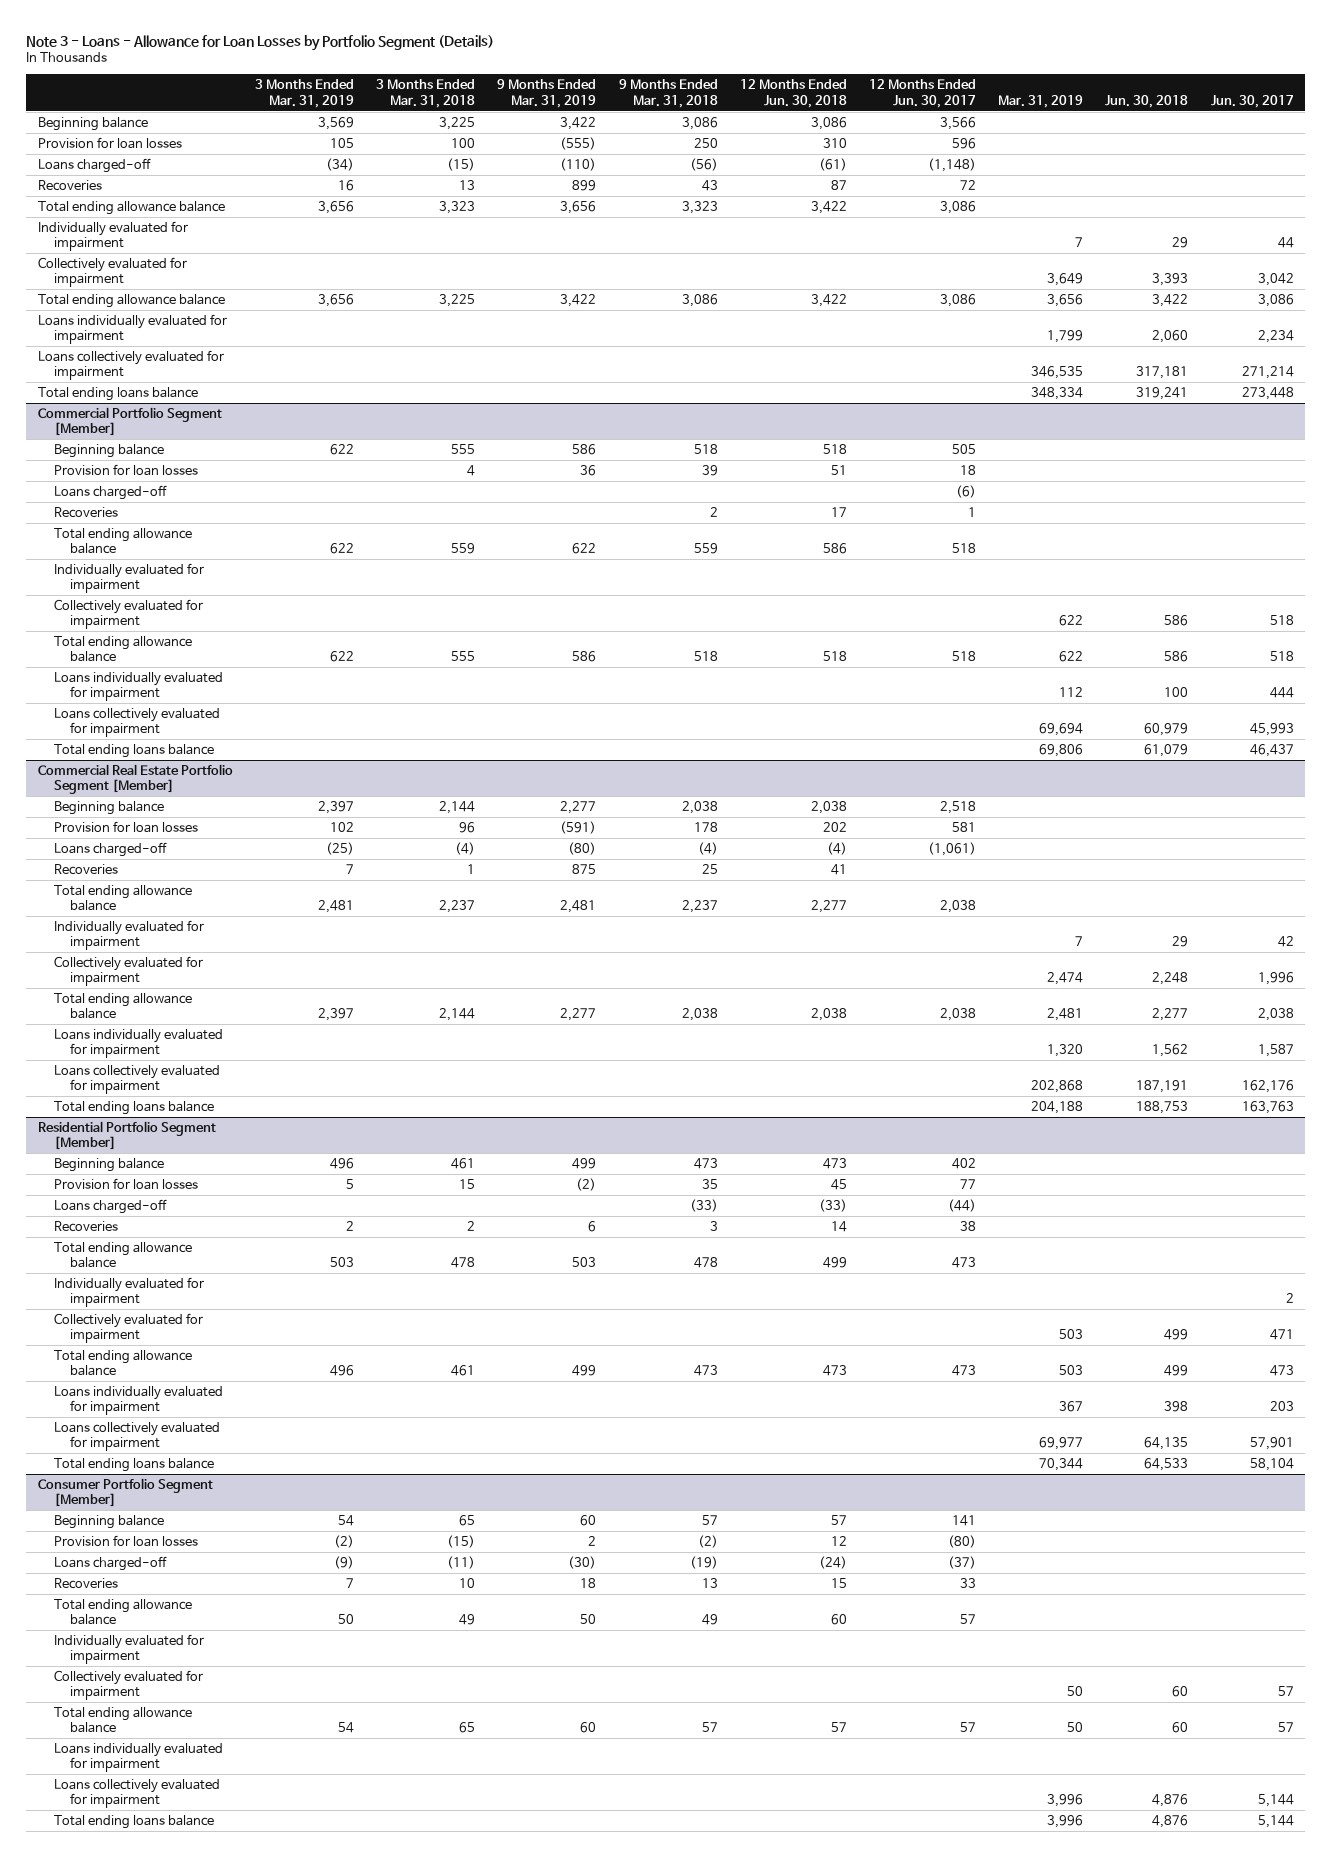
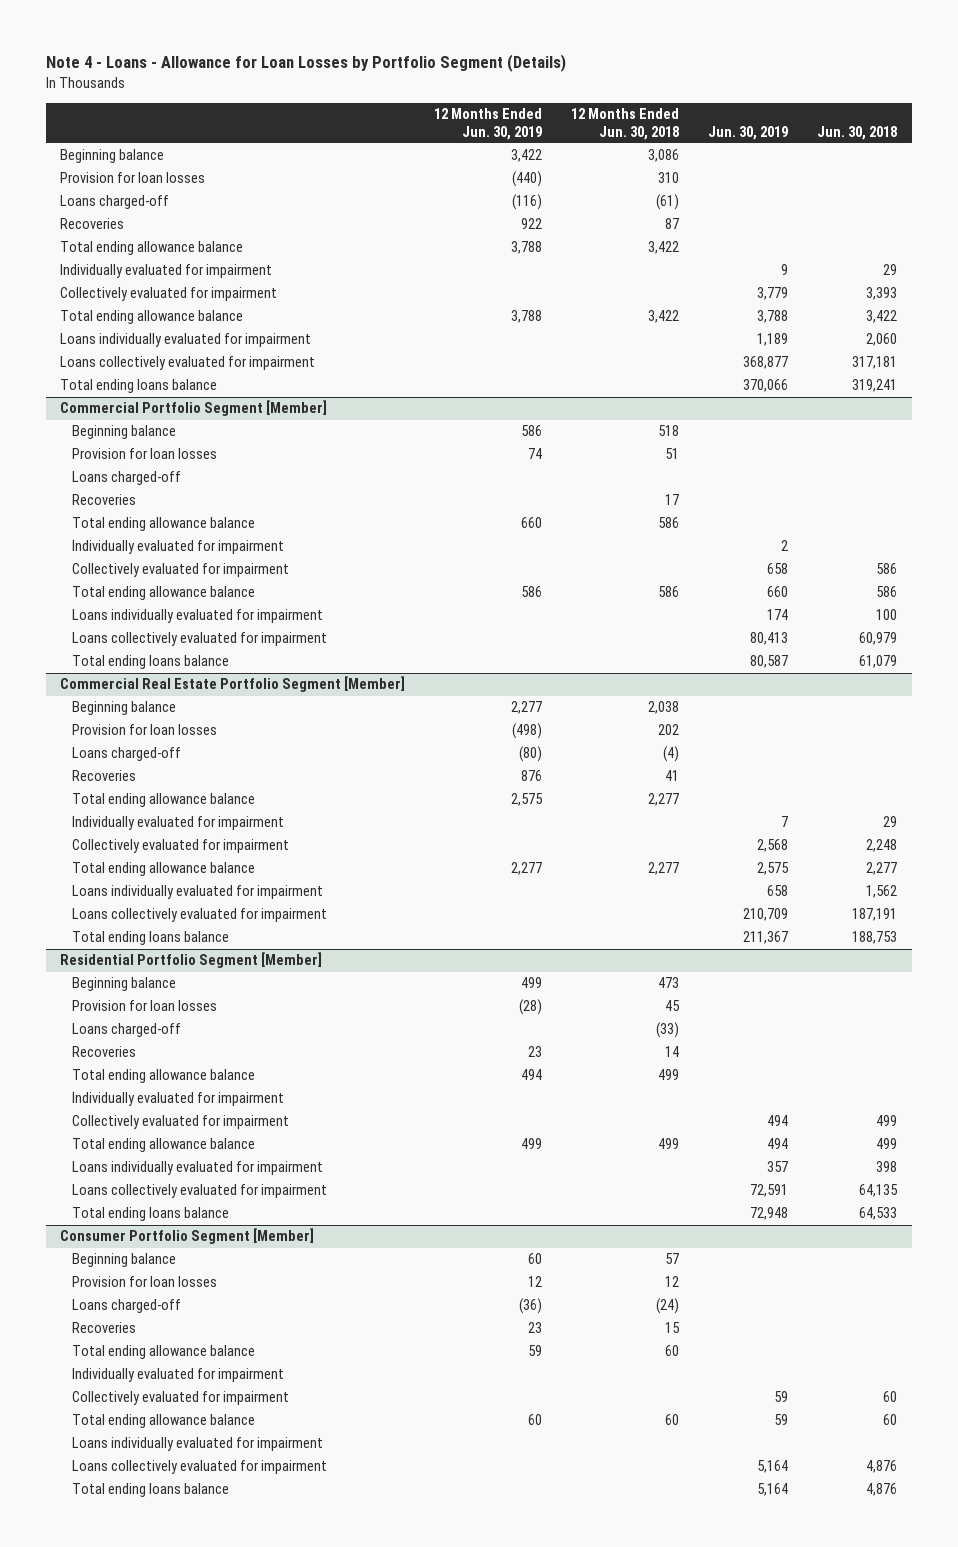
[26,34,495,51] Note 3 - Loans - Allowance for Loan Losses by Portfolio Segment (Details) -> [45,54,566,73] Note 4 - Loans - Allowance for Loan Losses by Portfolio Segment (Details)
[254,79,354,108] 3 Months Ended Mar. 31, 2019 -> none
[376,79,476,108] 3 Months Ended Mar. 31, 2018 -> none
[497,79,597,108] 9 Months Ended Mar. 31, 2019 -> none
[618,79,718,108] 9 Months Ended Mar. 31, 2018 -> none
[869,79,977,108] 12 Months Ended Jun. 30, 2017 -> none
[998,94,1084,108] Mar. 31, 2019 -> none
[1210,94,1294,108] Jun. 30, 2017 -> none
none -> [434,107,543,140] 12 Months Ended Jun. 30, 2019
none -> [708,125,789,140] Jun. 30, 2019
[822,651,847,662] 518 -> [658,586,680,598] 586
[810,1008,847,1022] 2,038 -> [648,862,680,876] 2,277
[822,1365,847,1377] 473 -> [658,1138,680,1150] 499
[830,1722,847,1733] 57 -> [665,1414,680,1426] 60

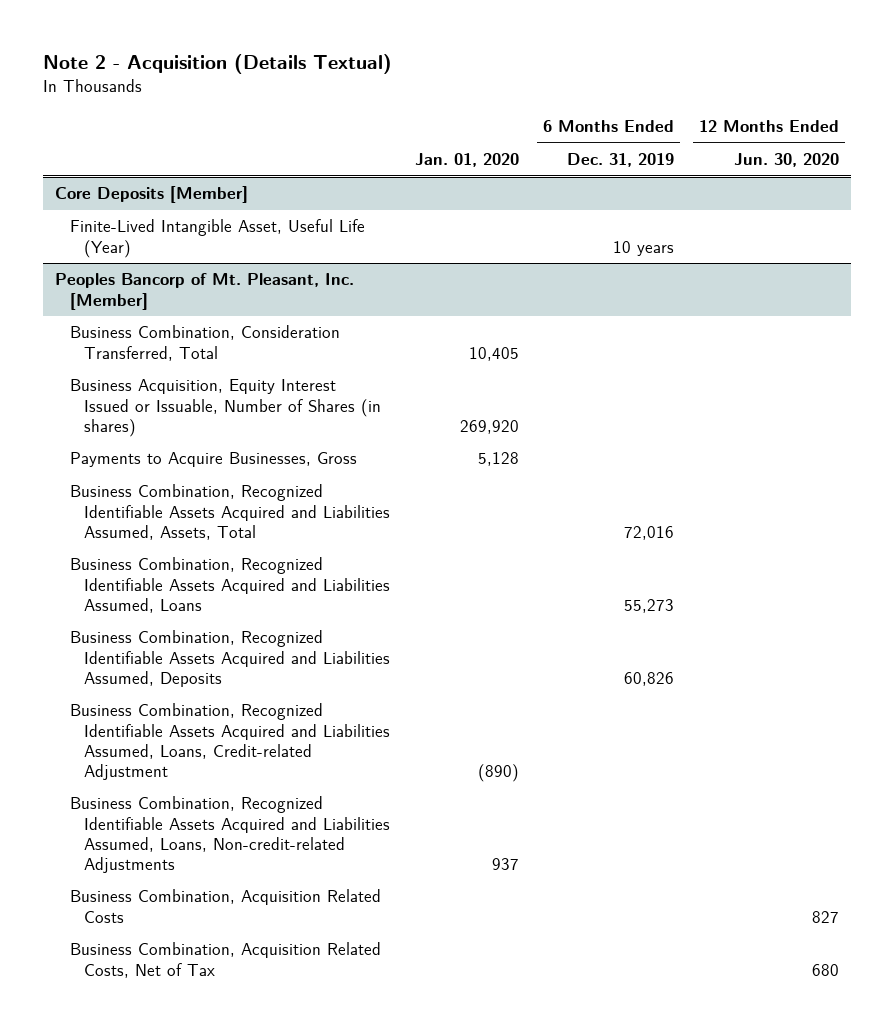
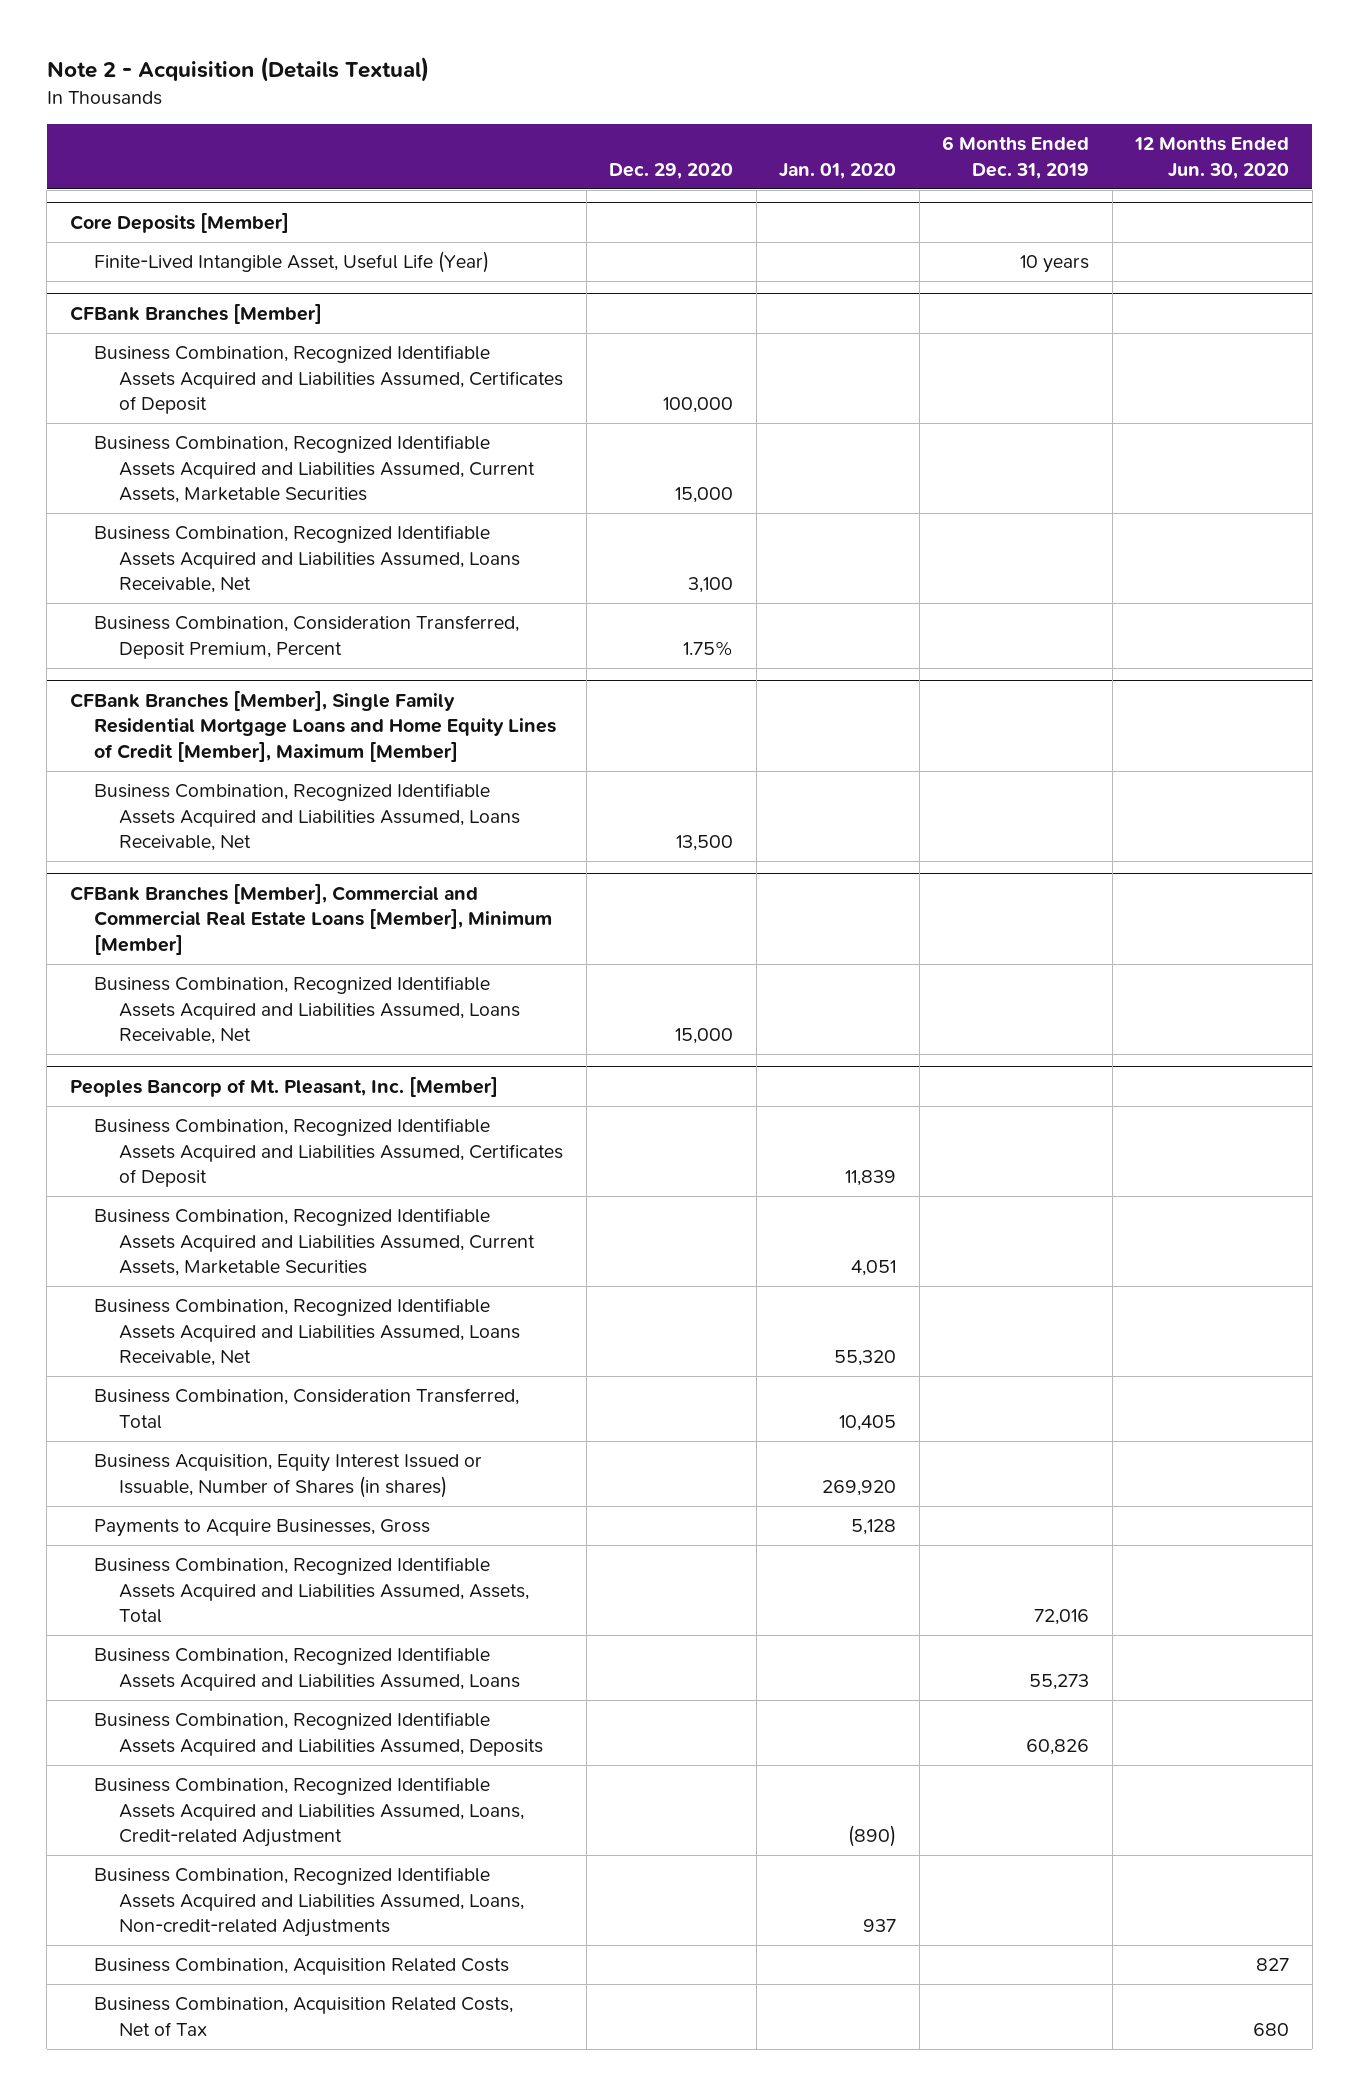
none -> [609,162,734,179] Dec. 29, 2020
none -> [69,303,322,325] CFBank Branches [Member]
none -> [94,345,564,415] Business Combination, Recognized Identifiable Assets Acquired and Liabilities Assumed, Certificates of Deposit
none -> [94,435,536,504] Business Combination, Recognized Identifiable Assets Acquired and Liabilities Assumed, Current Assets, Marketable Securities
none -> [94,525,521,594] Business Combination, Recognized Identifiable Assets Acquired and Liabilities Assumed, Loans Receivable, Net
none -> [94,615,520,659] Business Combination, Consideration Transferred, Deposit Premium, Percent
none -> [69,690,557,762] CFBank Branches [Member], Single Family Residential Mortgage Loans and Home Equity Lines of Credit [Member], Maximum [Member]
none -> [94,783,521,852] Business Combination, Recognized Identifiable Assets Acquired and Liabilities Assumed, Loans Receivable, Net
none -> [69,883,553,955] CFBank Branches [Member], Commercial and Commercial Real Estate Loans [Member], Minimum [Member]
none -> [94,976,521,1045] Business Combination, Recognized Identifiable Assets Acquired and Liabilities Assumed, Loans Receivable, Net
none -> [94,1118,564,1188] Business Combination, Recognized Identifiable Assets Acquired and Liabilities Assumed, Certificates of Deposit
none -> [94,1208,536,1277] Business Combination, Recognized Identifiable Assets Acquired and Liabilities Assumed, Current Assets, Marketable Securities
none -> [94,1298,521,1367] Business Combination, Recognized Identifiable Assets Acquired and Liabilities Assumed, Loans Receivable, Net

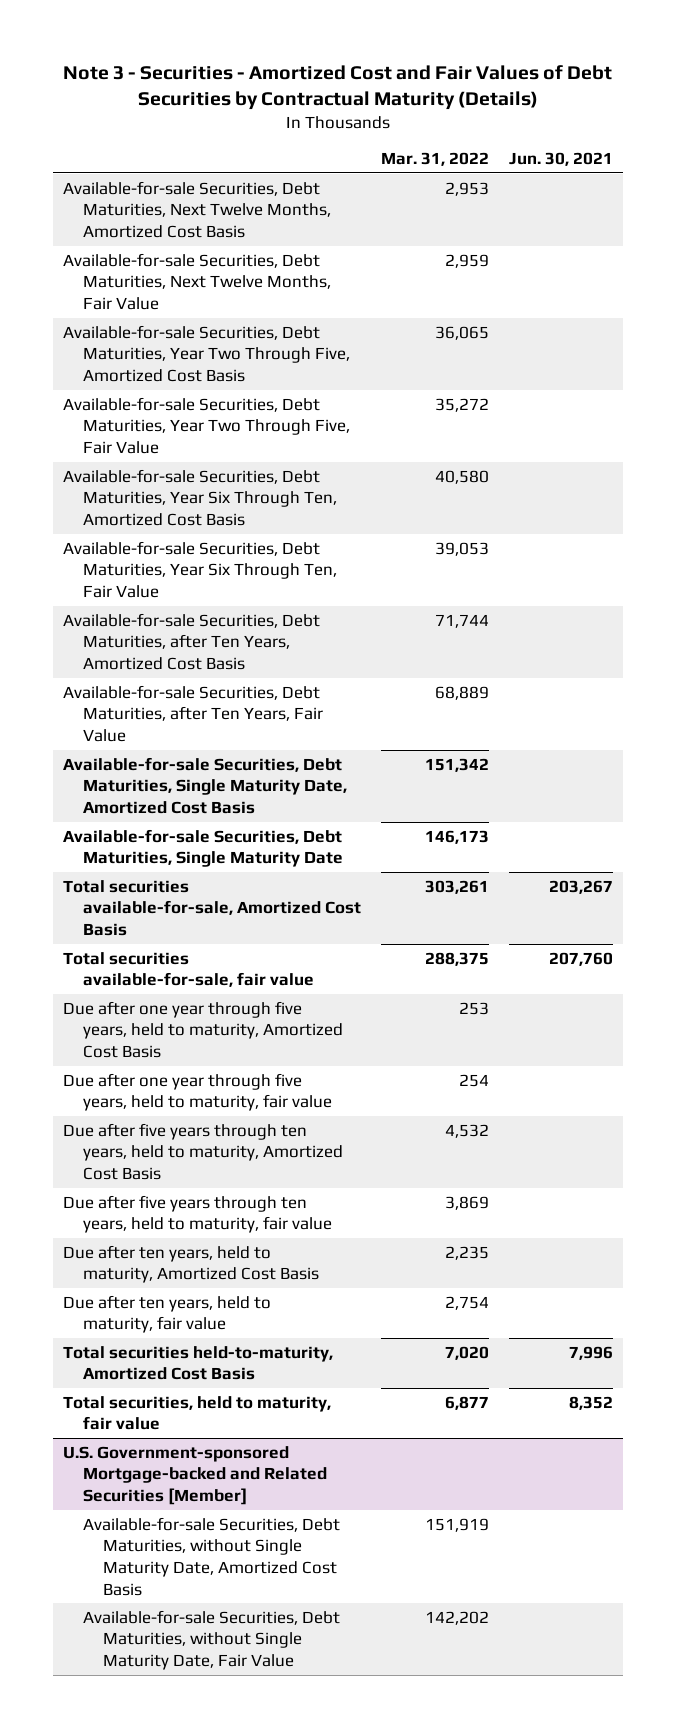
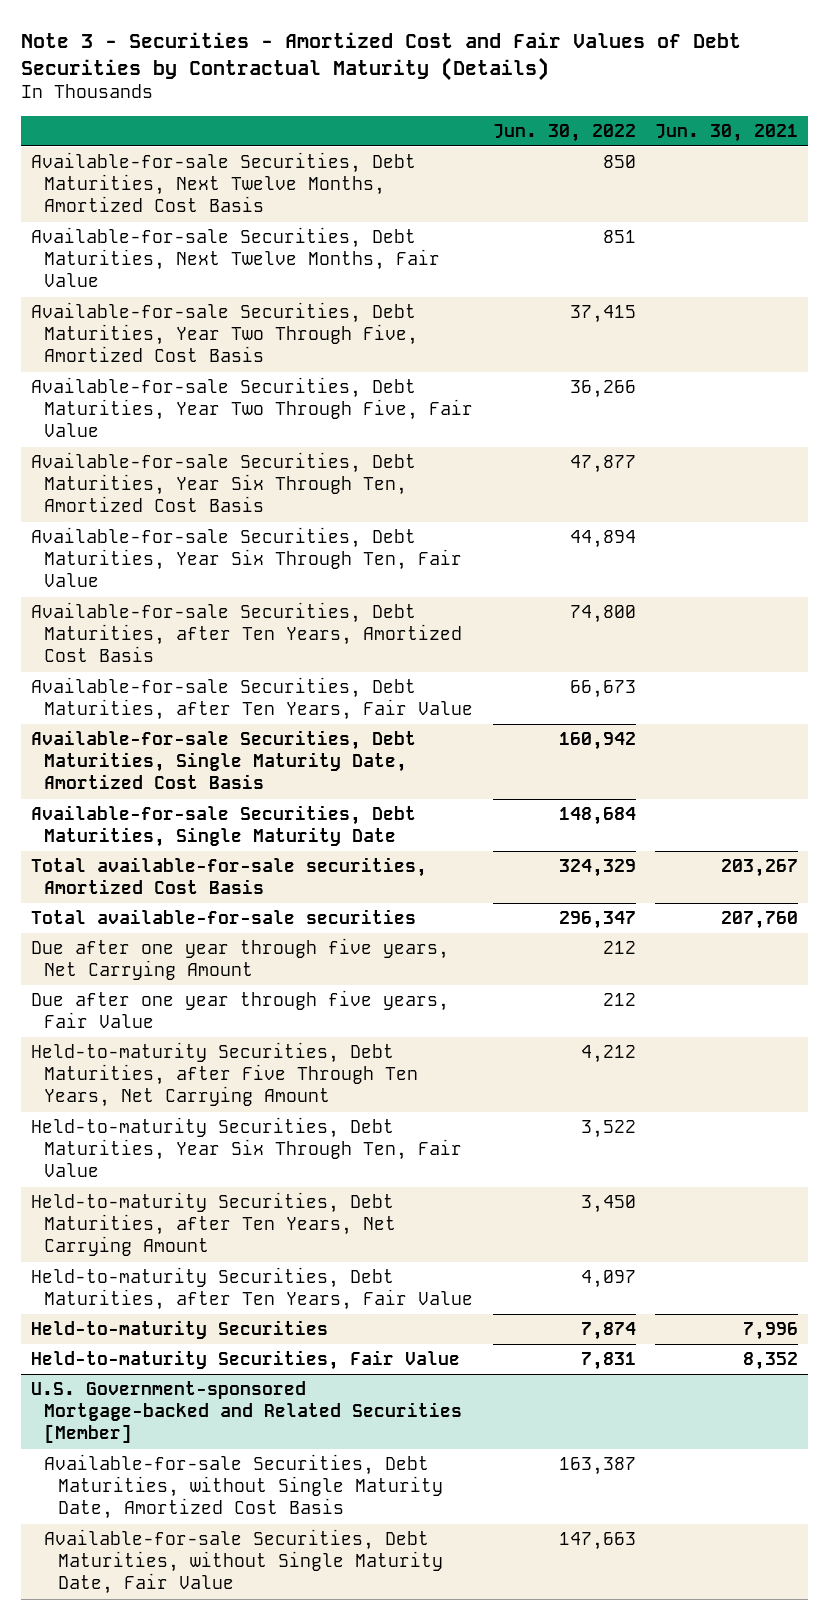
[380,152,489,167] Mar. 31, 2022 -> none
none -> [492,123,636,142] Jun. 30, 2022
[62,879,361,937] Total securities available-for-sale, Amortized Cost Basis -> [30,857,427,895] Total available-for-sale securities, Amortized Cost Basis
[62,951,314,988] Total securities available-for-sale, fair value -> [30,909,416,925] Total available-for-sale securities
[62,1000,343,1059] Due after one year through five years, held to maturity, Amortized Cost Basis -> [30,938,449,981] Due after one year through five years, Net Carrying Amount
[62,1072,332,1112] Due after one year through five years, held to maturity, fair value -> [30,990,449,1029] Due after one year through five years, Fair Value
[62,1122,343,1181] Due after five years through ten years, held to maturity, Amortized Cost Basis -> [30,1042,419,1108] Held-to-maturity Securities, Debt Maturities, after Five Through Ten Years, Net Carrying Amount
[62,1194,332,1234] Due after five years through ten years, held to maturity, fair value -> [30,1117,463,1178] Held-to-maturity Securities, Debt Maturities, Year Six Through Ten, Fair Value
[62,1244,319,1284] Due after ten years, held to maturity, Amortized Cost Basis -> [30,1192,397,1257] Held-to-maturity Securities, Debt Maturities, after Ten Years, Net Carrying Amount
[62,1294,271,1334] Due after ten years, held to maturity, fair value -> [30,1267,474,1311] Held-to-maturity Securities, Debt Maturities, after Ten Years, Fair Value
[62,1345,333,1381] Total securities held-to-maturity, Amortized Cost Basis -> [30,1320,328,1340] Held-to-maturity Securities
[62,1395,331,1431] Total securities, held to maturity, fair value -> [30,1350,460,1371] Held-to-maturity Securities, Fair Value

